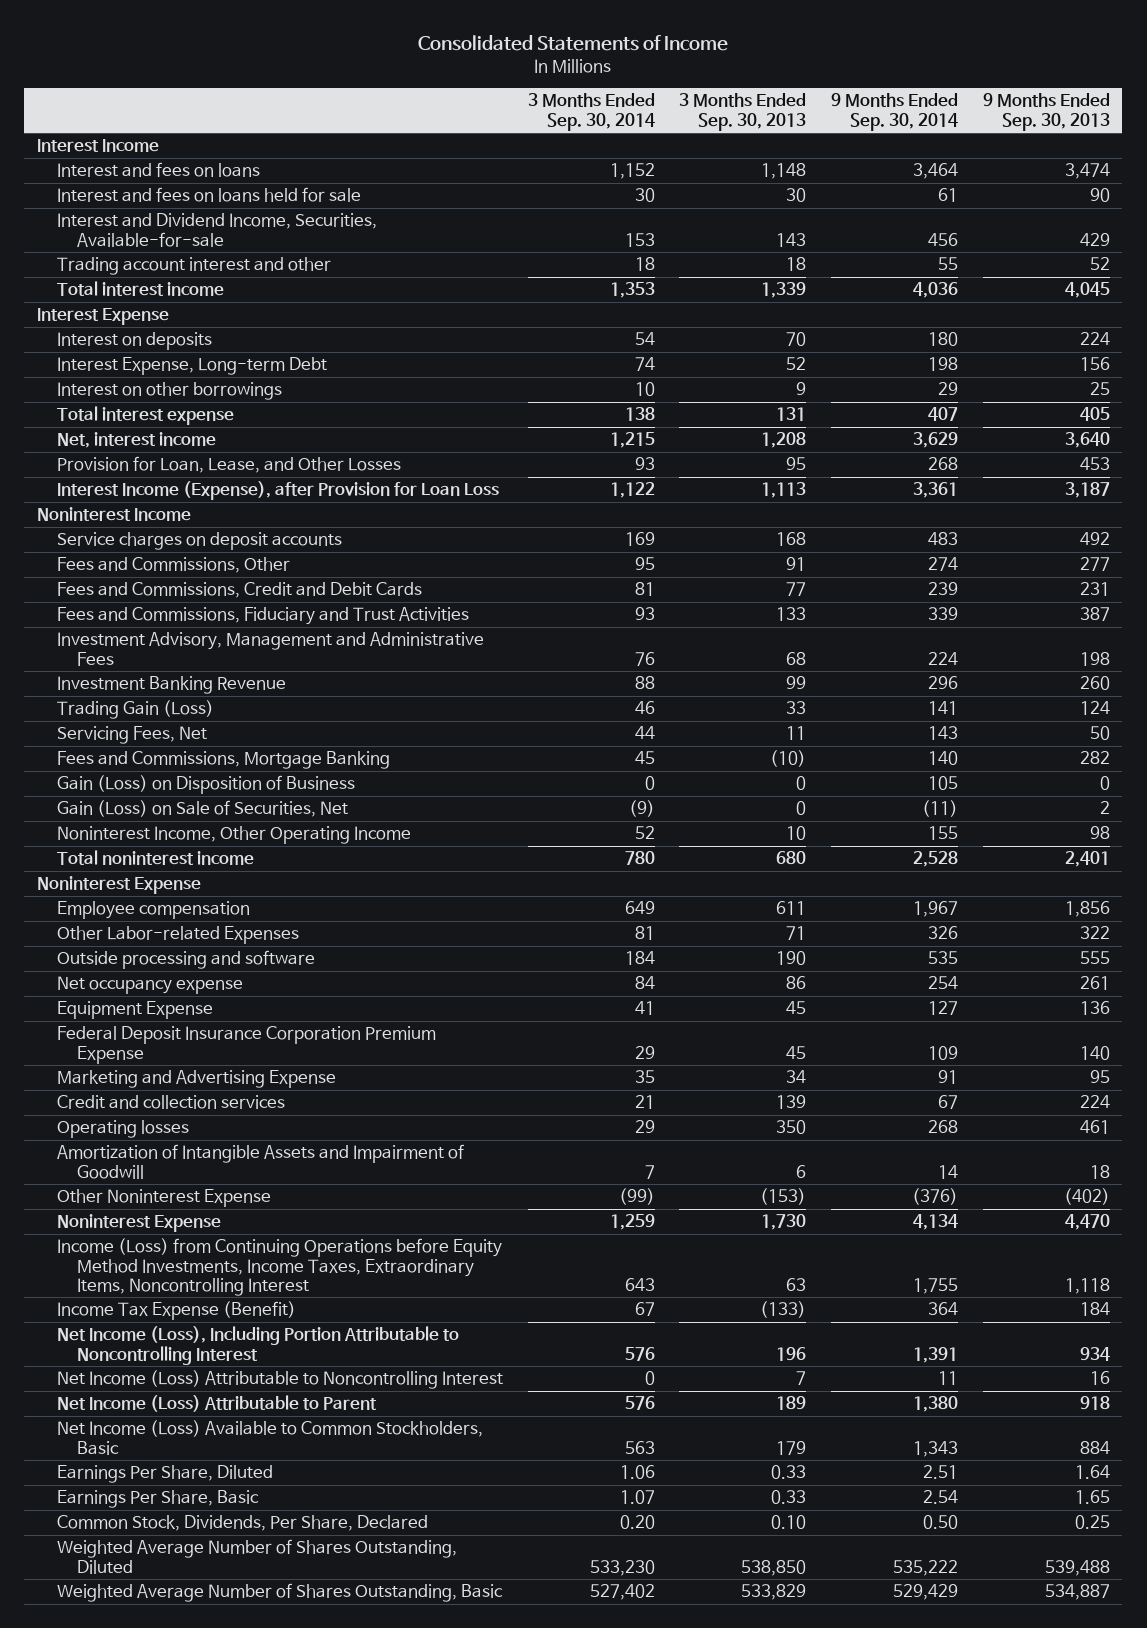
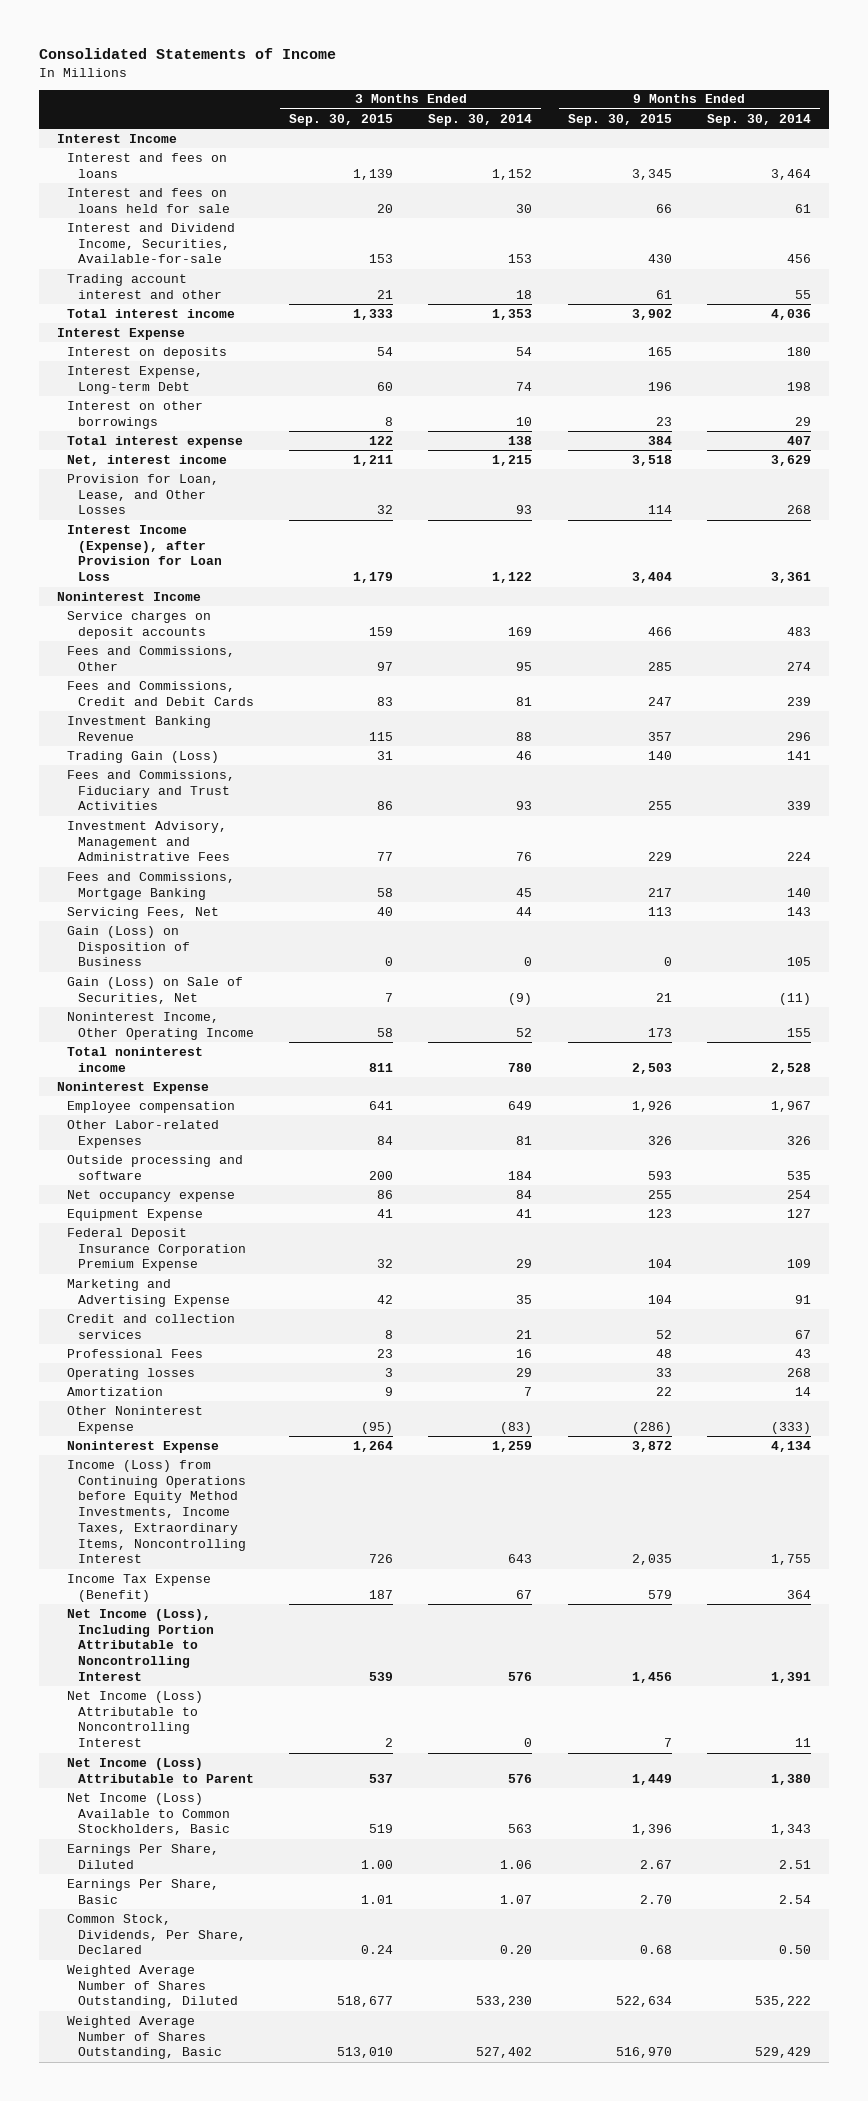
[679,93,807,131] 3 Months Ended Sep. 30, 2013 -> none
[982,93,1110,131] 9 Months Ended Sep. 30, 2013 -> none
none -> [288,113,393,126] Sep. 30, 2015
none -> [567,113,672,126] Sep. 30, 2015
[56,607,469,626] Fees and Commissions, Fiduciary and Trust Activities -> [67,769,236,811] Fees and Commissions, Fiduciary and Trust Activities
[56,632,484,666] Investment Advisory, Management and Administrative Fees -> [67,820,230,862] Investment Advisory, Management and Administrative Fees
[56,726,207,745] Servicing Fees, Net -> [67,906,220,919] Servicing Fees, Net
none -> [67,1348,204,1358] Professional Fees
[56,1144,464,1179] Amortization of Intangible Assets and Impairment of Goodwill -> [67,1386,164,1396] Amortization
[618,1188,655,1206] (99) -> [500,1421,533,1434] (83)
[912,1188,959,1206] (376) -> [770,1421,811,1434] (333)

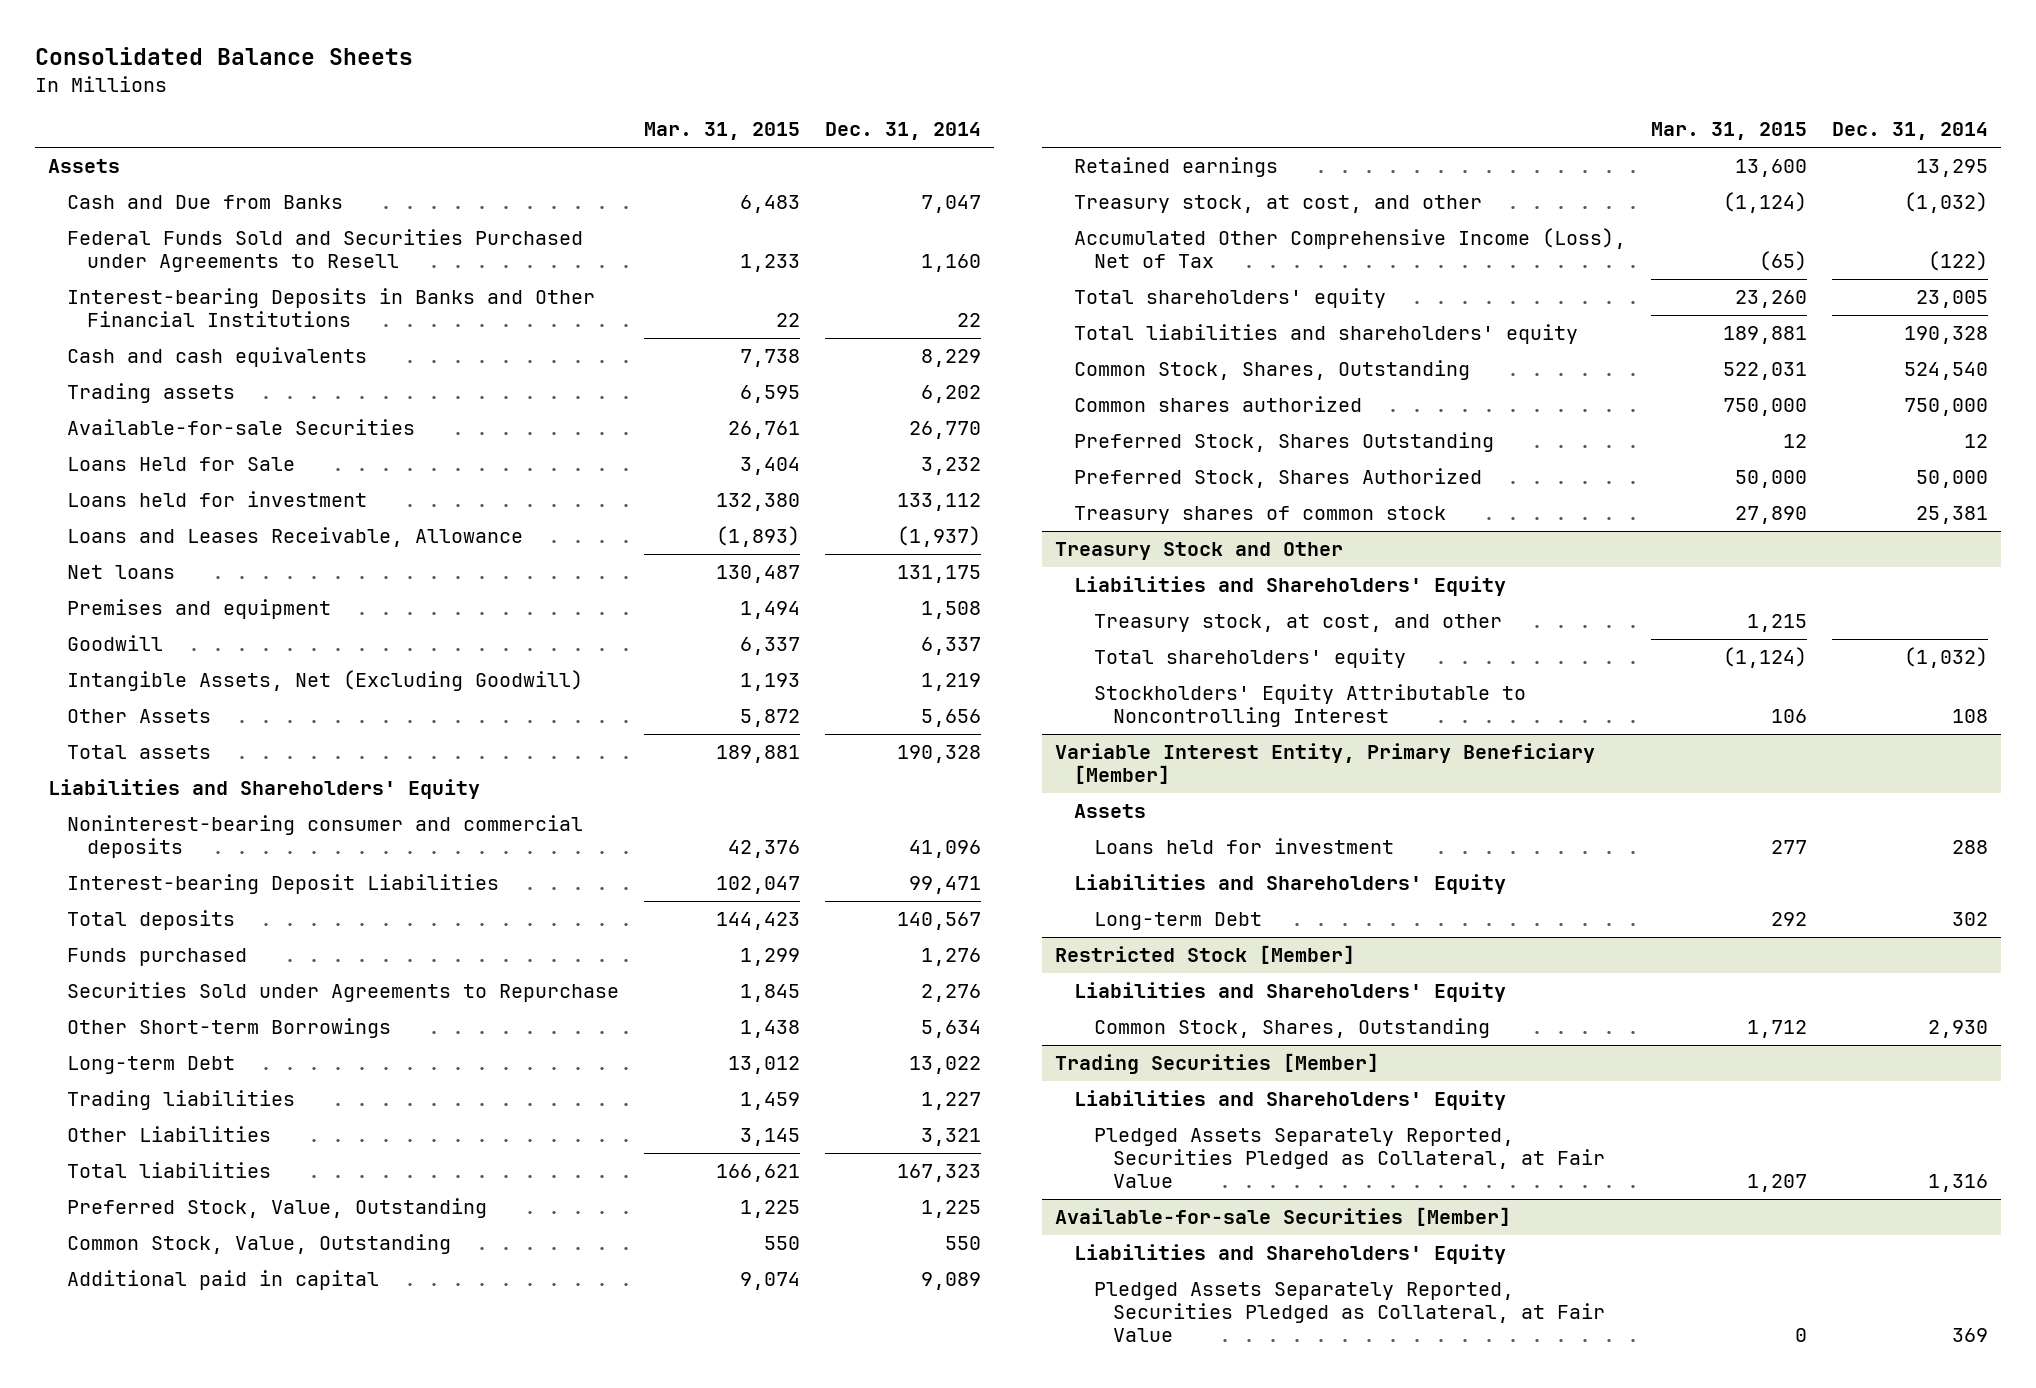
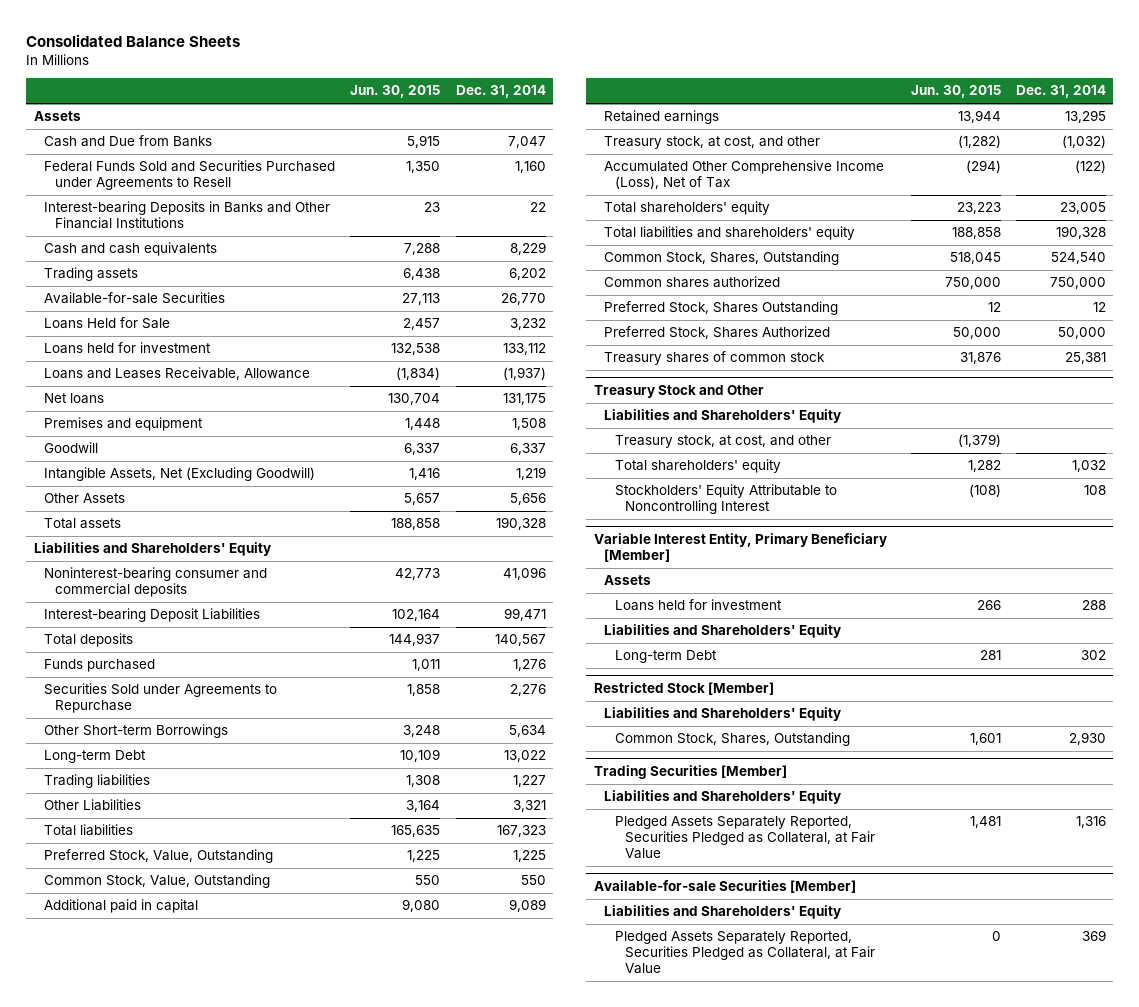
[644,122,801,141] Mar. 31, 2015 -> none
none -> [350,85,441,99] Jun. 30, 2015
[1904,647,1989,669] (1,032) -> [1071,460,1106,473] 1,032

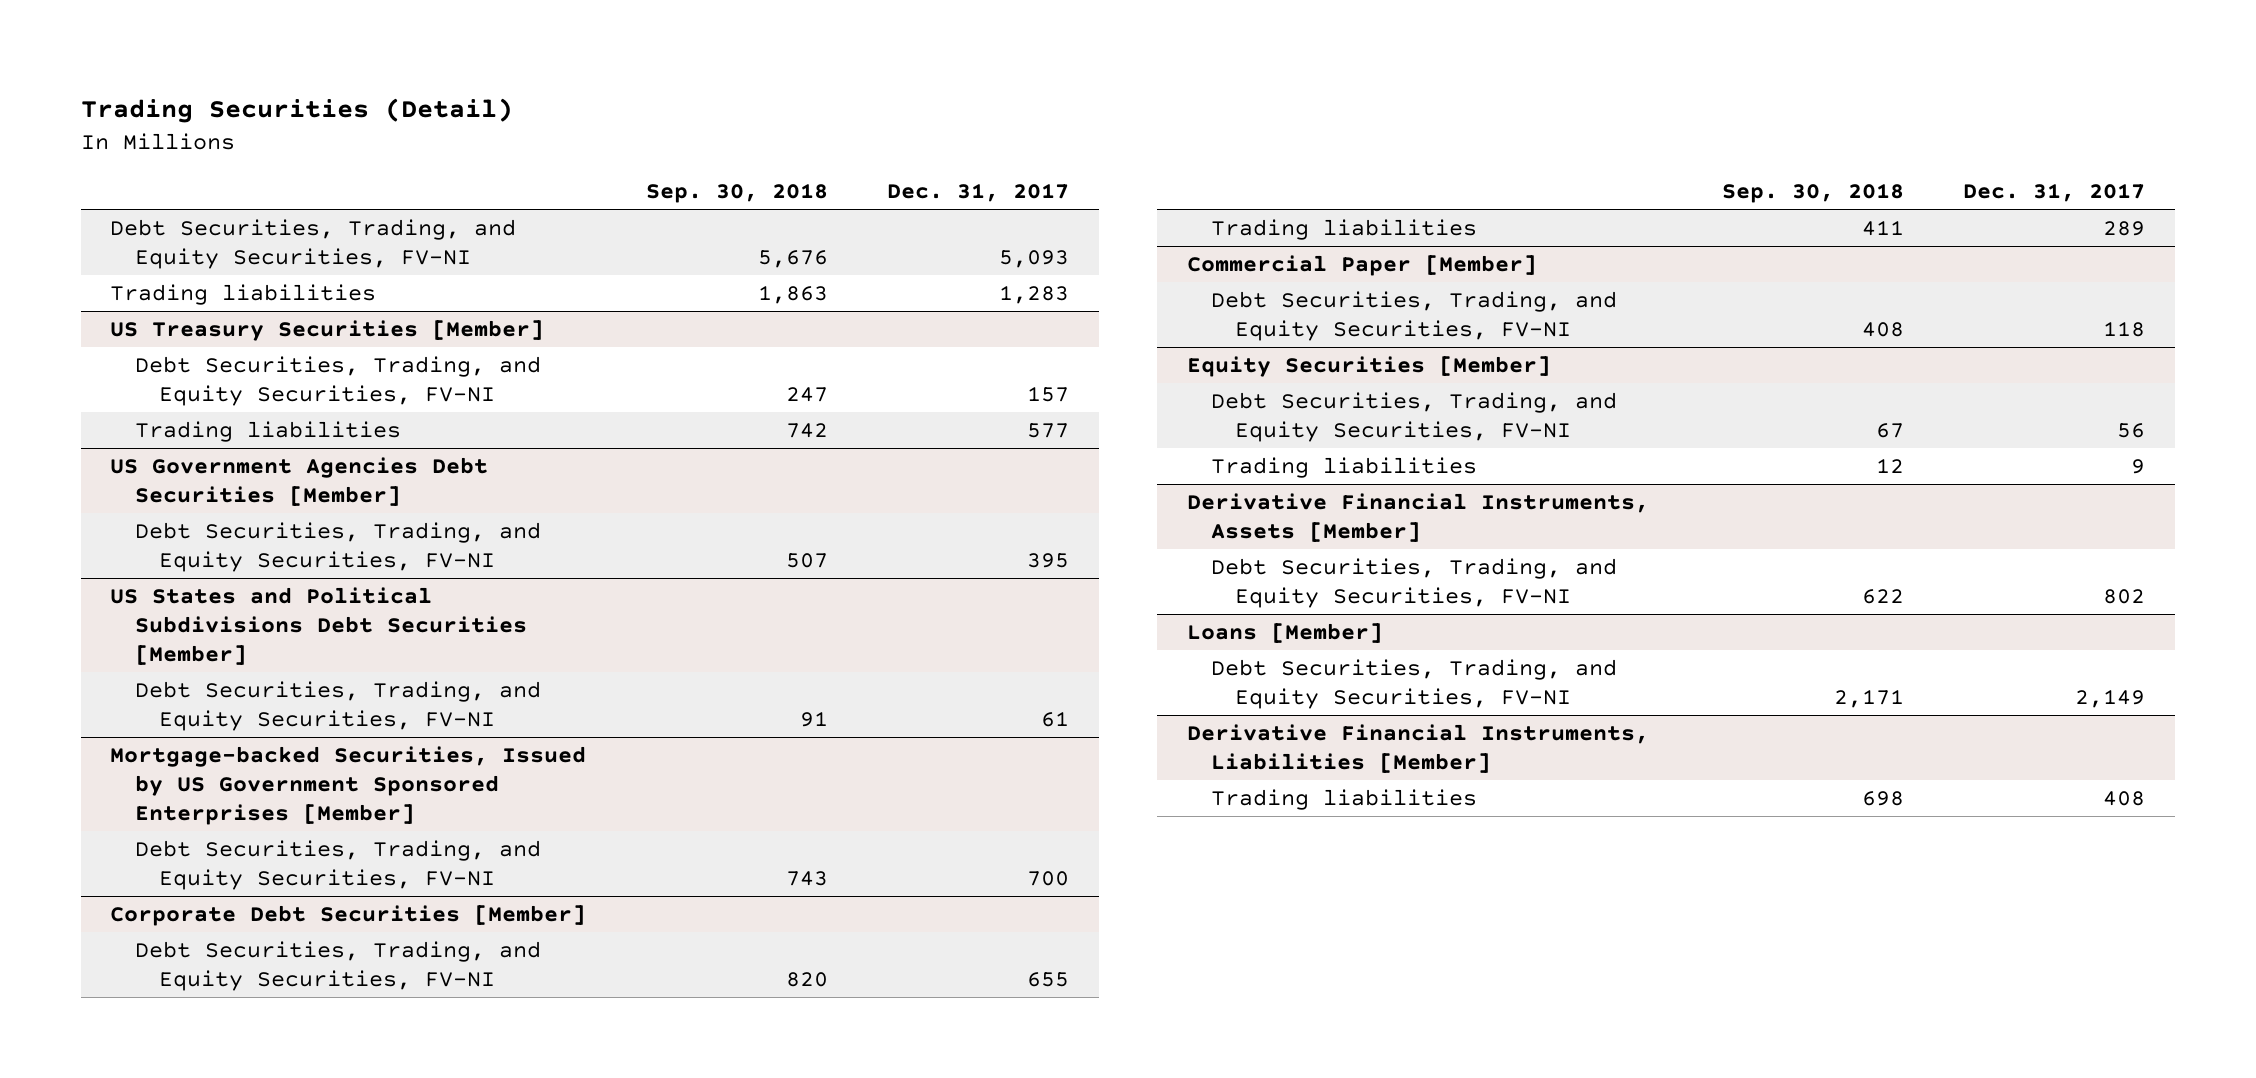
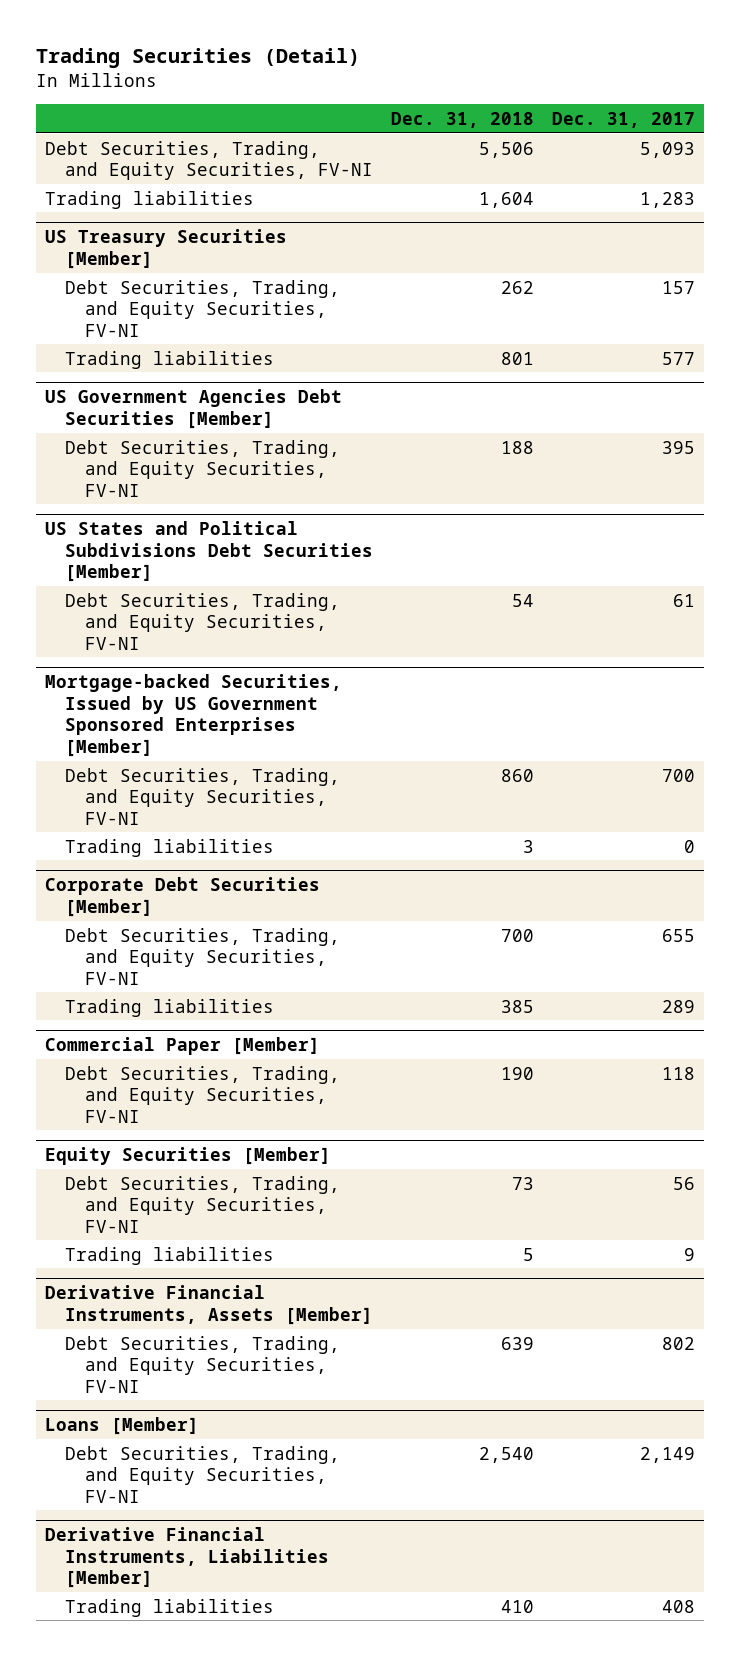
[645,182,828,203] Sep. 30, 2018 -> none
none -> [391,111,535,128] Dec. 31, 2018
none -> [65,838,275,857] Trading liabilities

